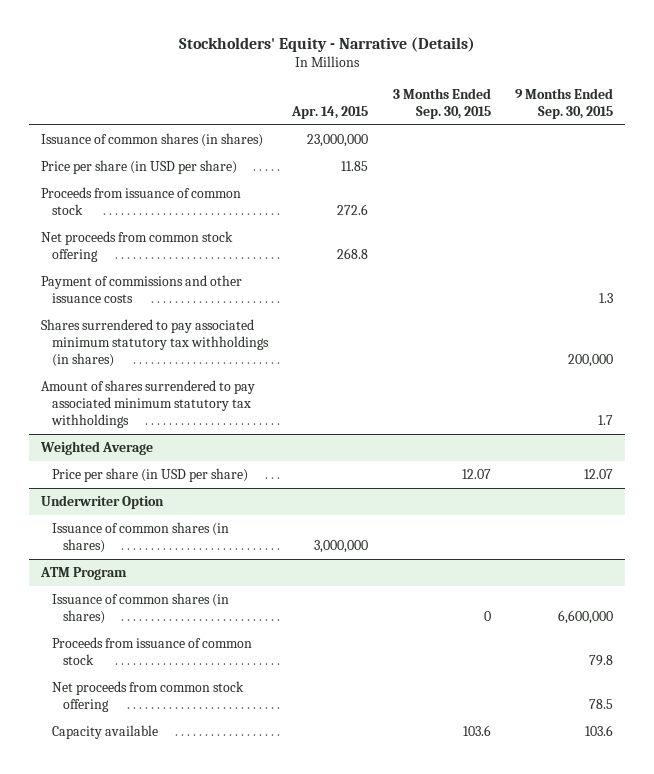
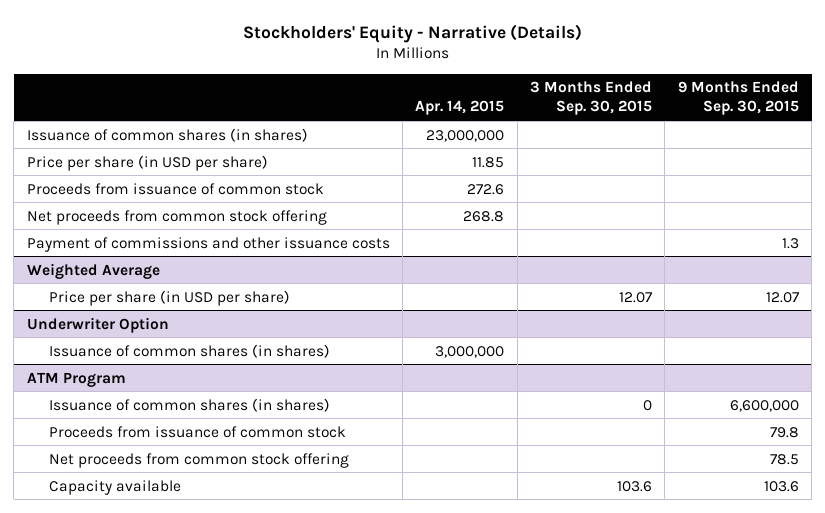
[40,318,270,368] Shares surrendered to pay associated minimum statutory tax withholdings (in shares) -> none
[40,379,255,429] Amount of shares surrendered to pay associated minimum statutory tax withholdings -> none

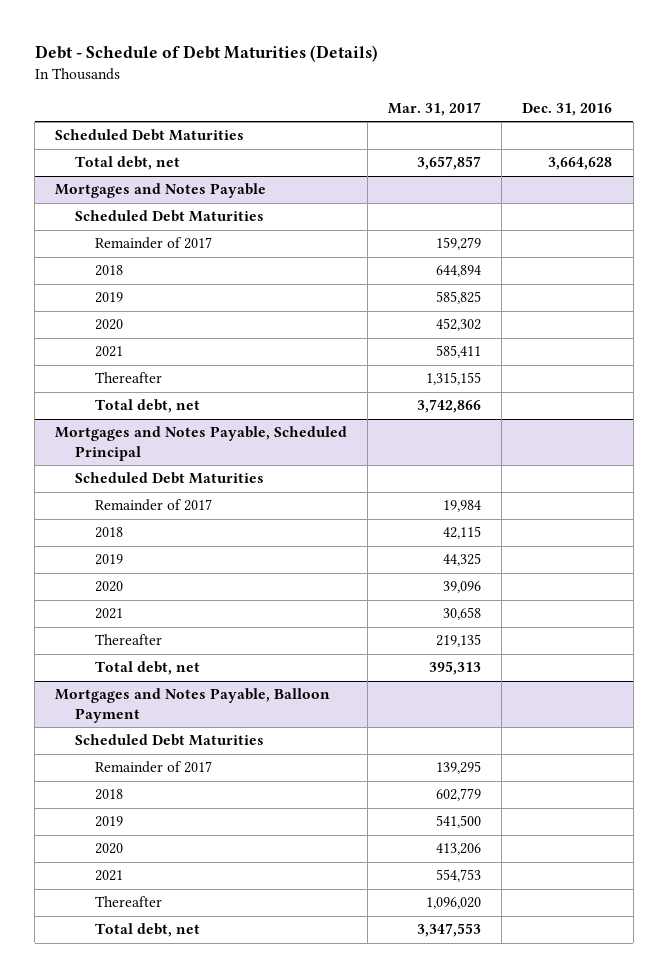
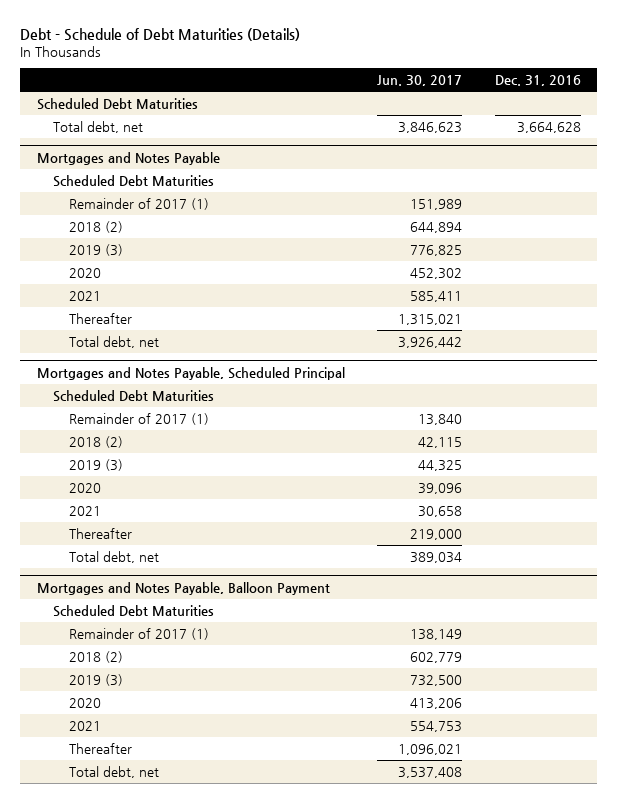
[388,101,482,116] Mar. 31, 2017 -> none
none -> [377,75,463,87] Jun. 30, 2017
[94,237,212,250] Remainder of 2017 -> [69,197,210,210] Remainder of 2017 (1)
[94,265,123,277] 2018 -> [69,220,124,233] 2018 (2)
[94,292,123,304] 2019 -> [69,243,124,256] 2019 (3)
[94,499,212,512] Remainder of 2017 -> [69,412,210,425] Remainder of 2017 (1)
[94,527,123,539] 2018 -> [69,435,124,448] 2018 (2)
[94,554,123,566] 2019 -> [69,458,124,471] 2019 (3)
[94,761,212,774] Remainder of 2017 -> [69,627,210,640] Remainder of 2017 (1)
[94,789,123,801] 2018 -> [69,650,124,663] 2018 (2)
[94,816,123,828] 2019 -> [69,673,124,686] 2019 (3)

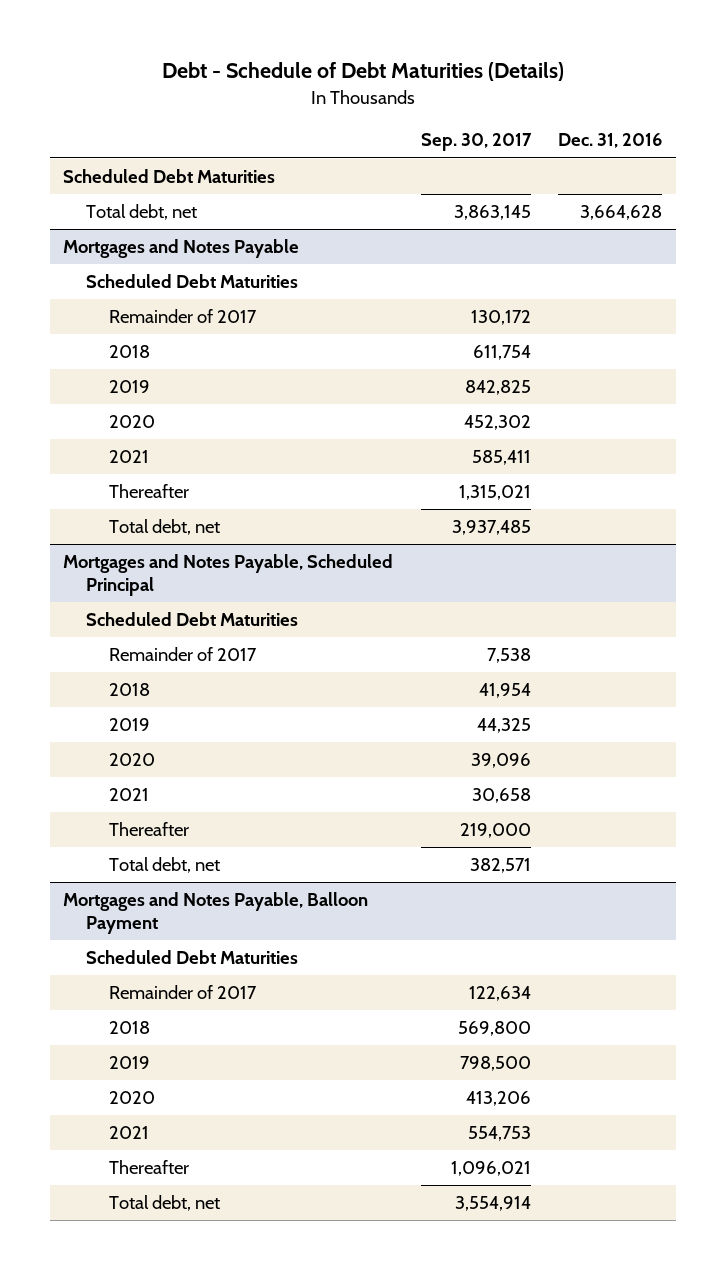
[377,75,463,87] Jun. 30, 2017 -> none
none -> [420,133,532,152] Sep. 30, 2017
[69,197,210,210] Remainder of 2017 (1) -> [109,309,258,324] Remainder of 2017
[69,220,124,233] 2018 (2) -> [109,345,151,359] 2018
[69,243,124,256] 2019 (3) -> [109,380,151,394] 2019
[69,412,210,425] Remainder of 2017 (1) -> [109,647,258,662] Remainder of 2017
[69,435,124,448] 2018 (2) -> [109,683,151,697] 2018
[69,458,124,471] 2019 (3) -> [109,718,151,732] 2019
[69,627,210,640] Remainder of 2017 (1) -> [109,985,258,1000] Remainder of 2017
[69,650,124,663] 2018 (2) -> [109,1021,151,1035] 2018
[69,673,124,686] 2019 (3) -> [109,1056,151,1070] 2019

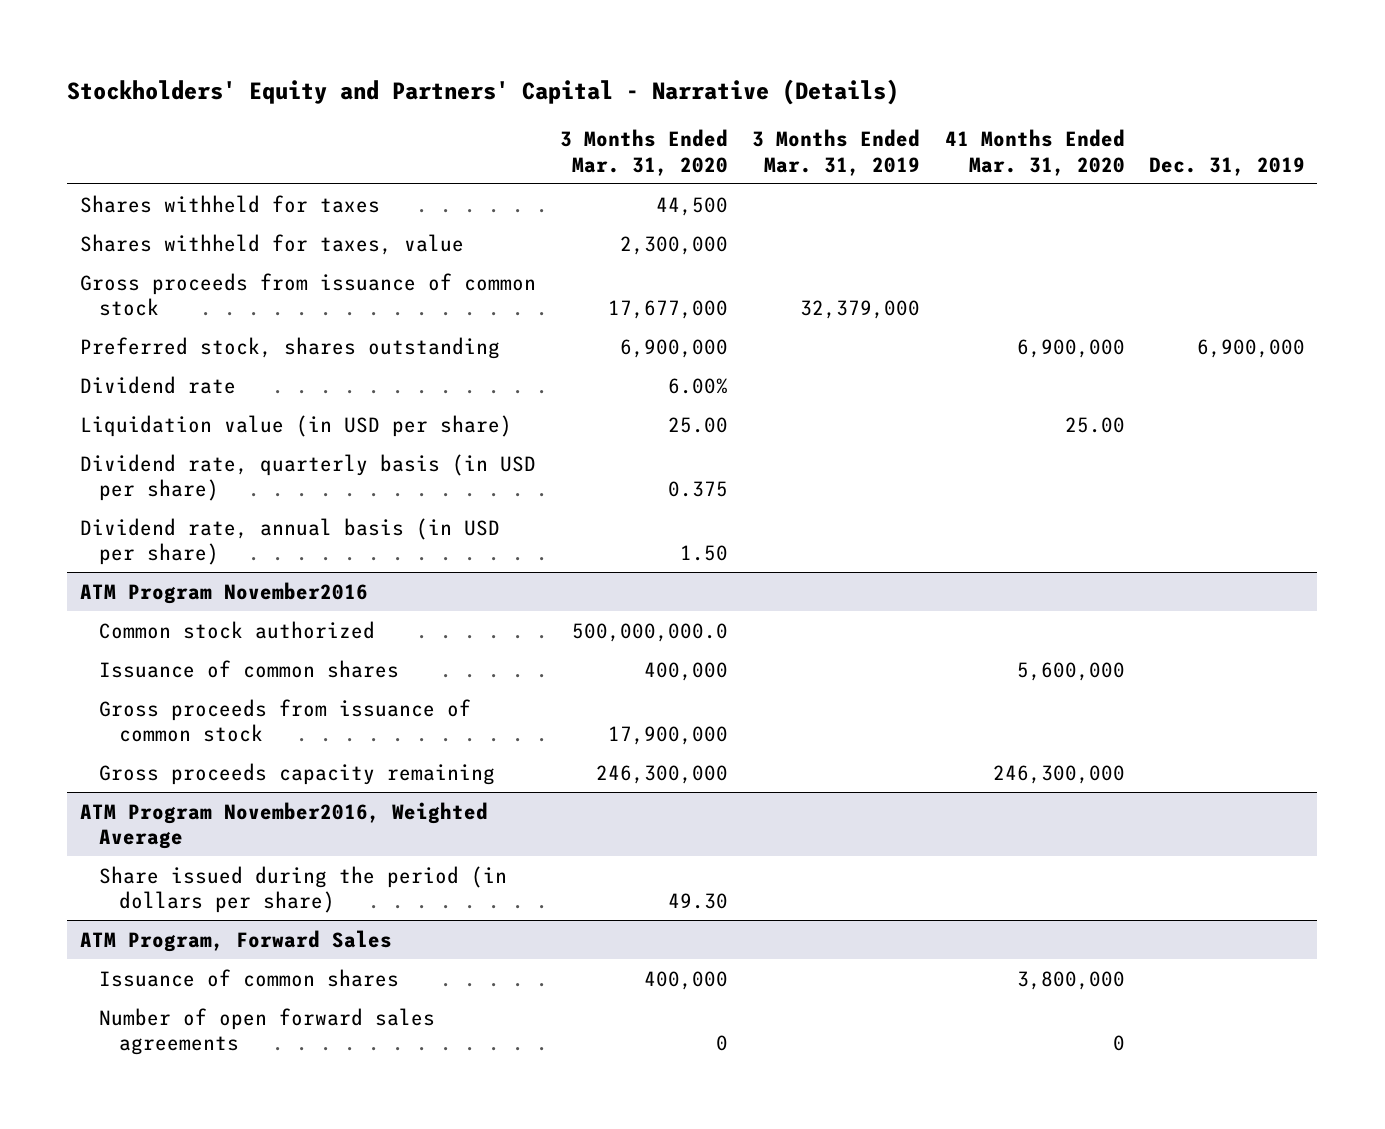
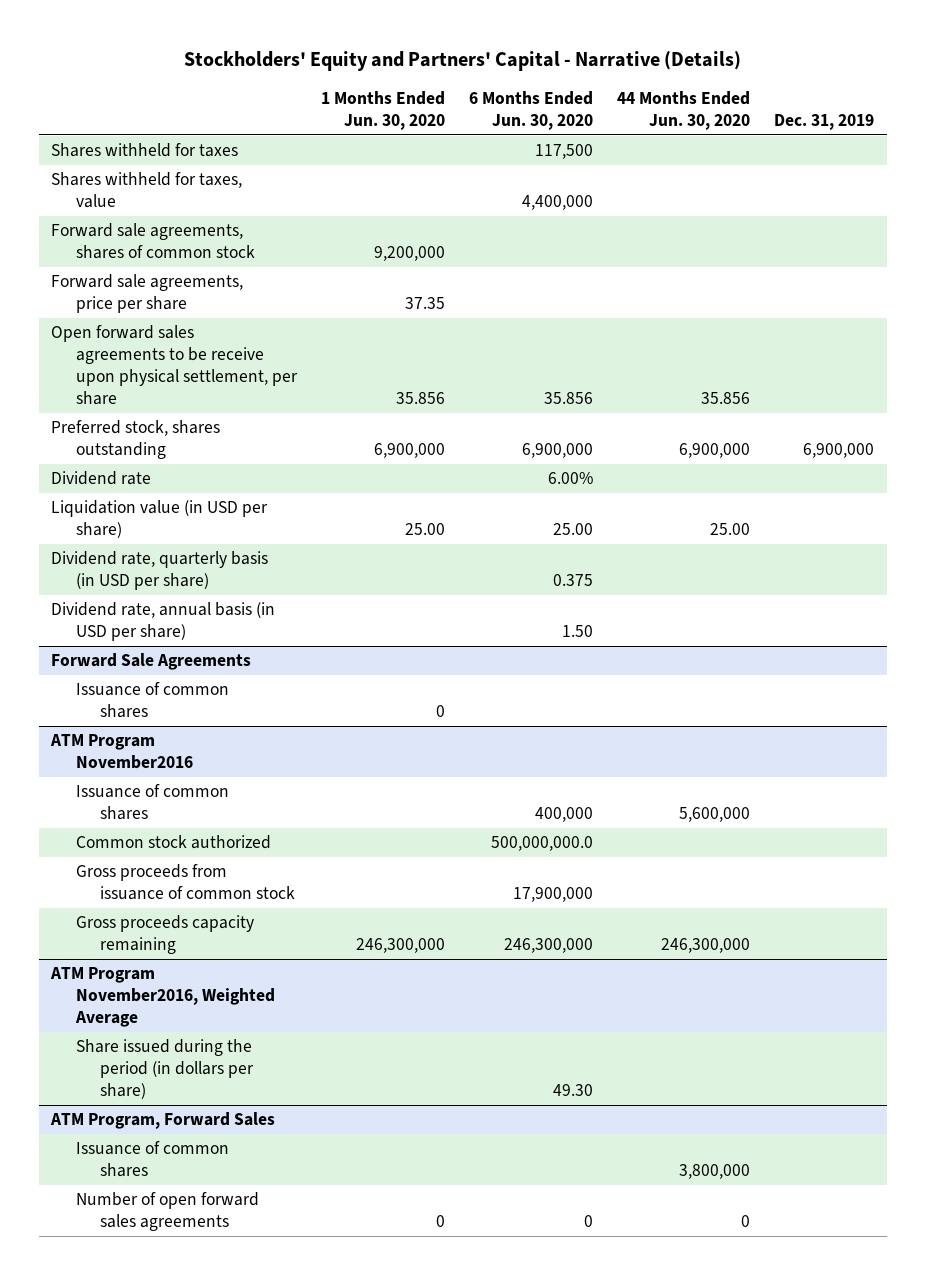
[559,129,728,176] 3 Months Ended Mar. 31, 2020 -> none
[752,129,921,176] 3 Months Ended Mar. 31, 2019 -> none
[944,129,1125,176] 41 Months Ended Mar. 31, 2020 -> none
none -> [320,90,445,130] 1 Months Ended Jun. 30, 2020
none -> [468,90,593,130] 6 Months Ended Jun. 30, 2020
none -> [617,90,751,130] 44 Months Ended Jun. 30, 2020
[79,272,536,317] Gross proceeds from issuance of common stock -> none
none -> [51,223,255,260] Forward sale agreements, shares of common stock
none -> [51,274,244,314] Forward sale agreements, price per share
none -> [51,325,298,406] Open forward sales agreements to be receive upon physical settlement, per share
none -> [51,653,252,671] Forward Sale Agreements
none -> [75,682,229,719] Issuance of common shares
[99,620,376,639] Common stock authorized -> [75,835,271,850] Common stock authorized

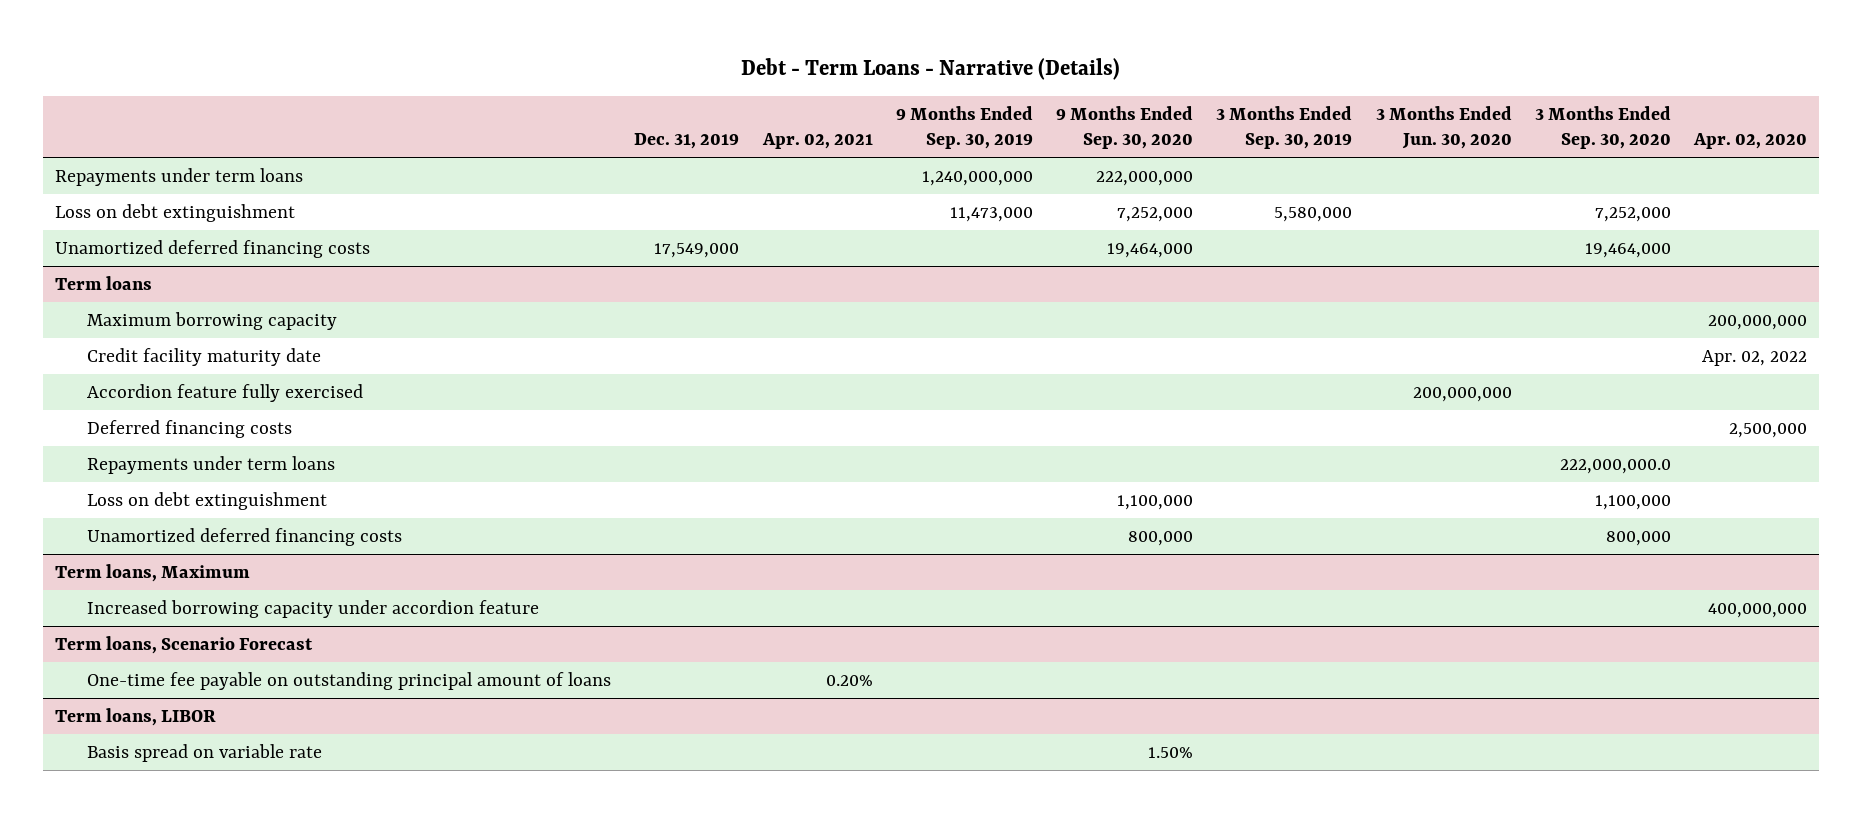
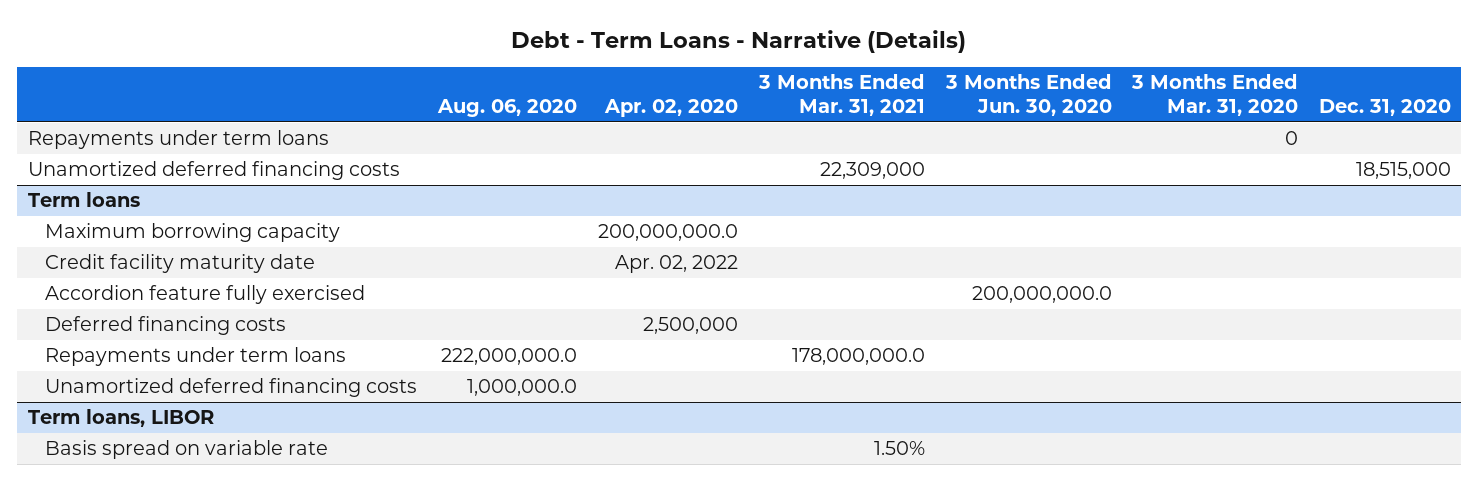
[634,132,740,149] Dec. 31, 2019 -> none
[761,132,873,149] Apr. 02, 2021 -> none
[895,106,1033,149] 9 Months Ended Sep. 30, 2019 -> none
[1056,106,1194,149] 9 Months Ended Sep. 30, 2020 -> none
[1216,106,1353,149] 3 Months Ended Sep. 30, 2019 -> none
[1535,106,1672,149] 3 Months Ended Sep. 30, 2020 -> none
none -> [437,99,578,118] Aug. 06, 2020
none -> [757,74,925,117] 3 Months Ended Mar. 31, 2021
none -> [1131,74,1299,117] 3 Months Ended Mar. 31, 2020
none -> [1319,99,1452,117] Dec. 31, 2020
[54,204,295,223] Loss on debt extinguishment -> none
[1708,315,1808,331] 200,000,000 -> [598,224,739,242] 200,000,000.0
[1412,387,1512,403] 200,000,000 -> [971,286,1112,304] 200,000,000.0
[86,492,327,511] Loss on debt extinguishment -> none
[54,564,250,583] Term loans, Maximum -> none
[86,600,539,619] Increased borrowing capacity under accordion feature -> none
[54,636,313,655] Term loans, Scenario Forecast -> none
[86,672,611,691] One-time fee payable on outstanding principal amount of loans -> none

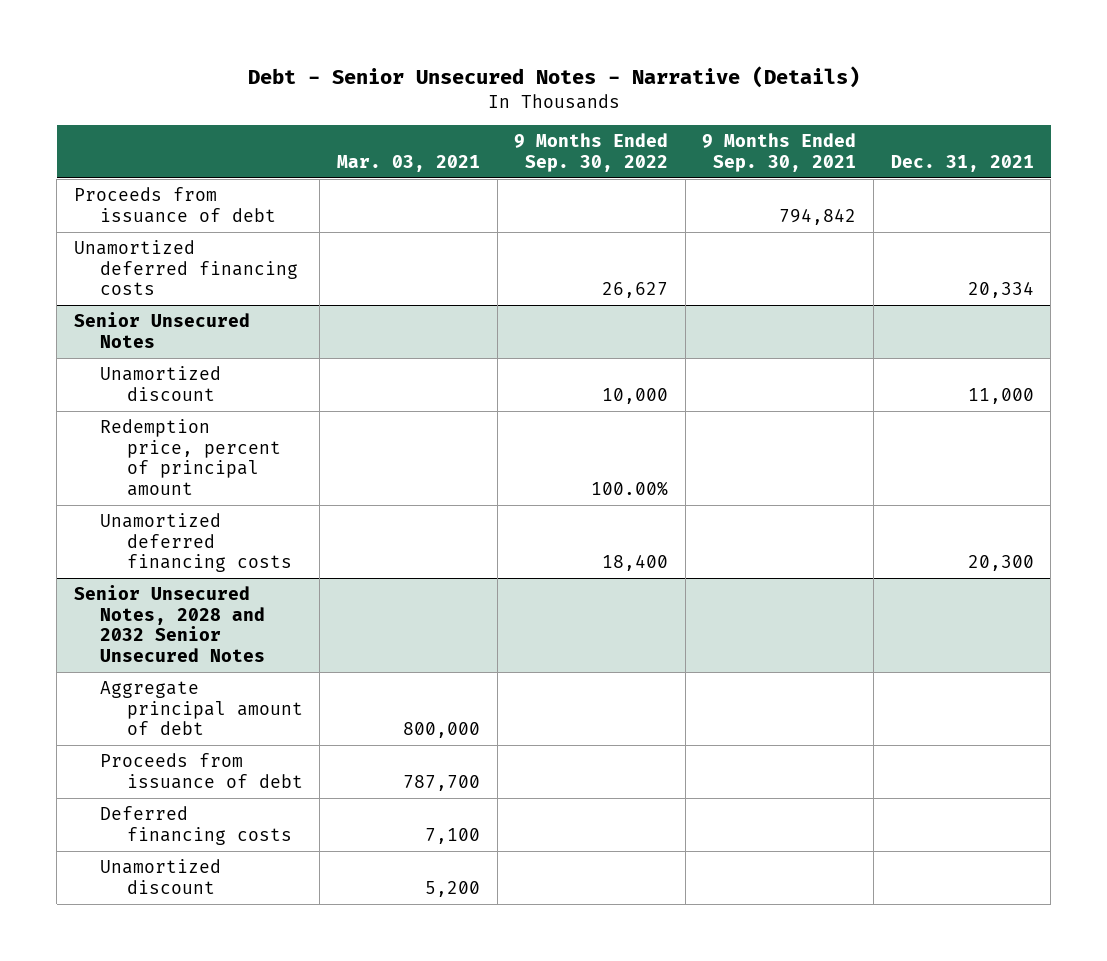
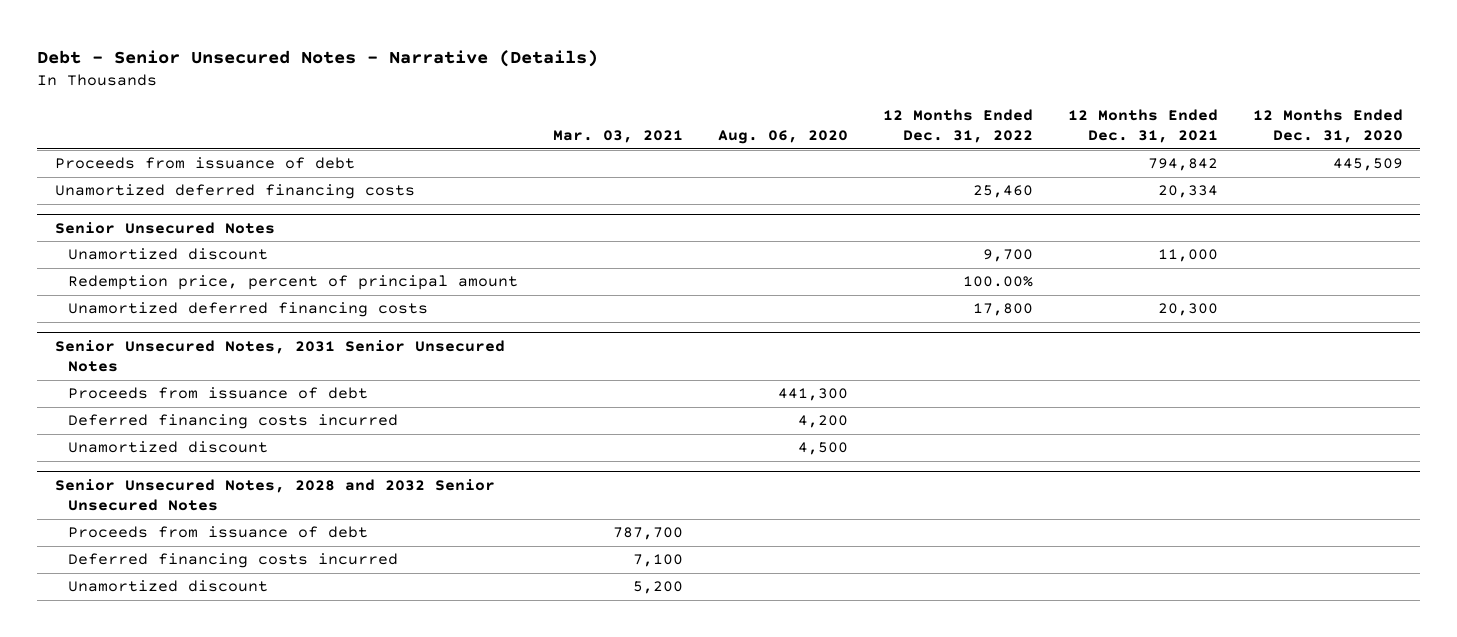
[514,133,669,172] 9 Months Ended Sep. 30, 2022 -> none
[702,133,857,172] 9 Months Ended Sep. 30, 2021 -> none
[890,154,1034,172] Dec. 31, 2021 -> none
none -> [718,130,849,145] Aug. 06, 2020
none -> [882,108,1033,144] 12 Months Ended Dec. 31, 2022
none -> [1067,108,1218,144] 12 Months Ended Dec. 31, 2021
none -> [1252,108,1403,144] 12 Months Ended Dec. 31, 2020
none -> [54,339,505,372] Senior Unsecured Notes, 2031 Senior Unsecured Notes
none -> [68,387,369,400] Proceeds from issuance of debt
none -> [68,414,399,430] Deferred financing costs incurred
none -> [68,441,269,454] Unamortized discount
[100,681,303,736] Aggregate principal amount of debt -> none
[100,806,292,845] Deferred financing costs -> [68,553,399,569] Deferred financing costs incurred

